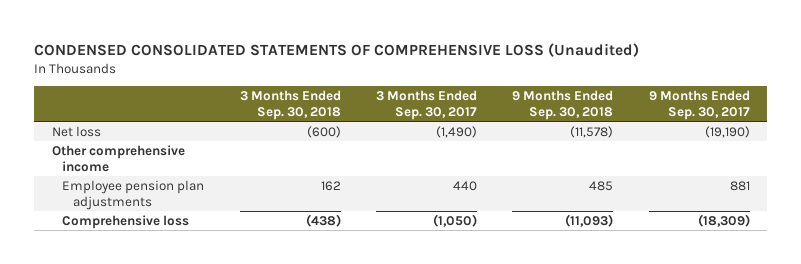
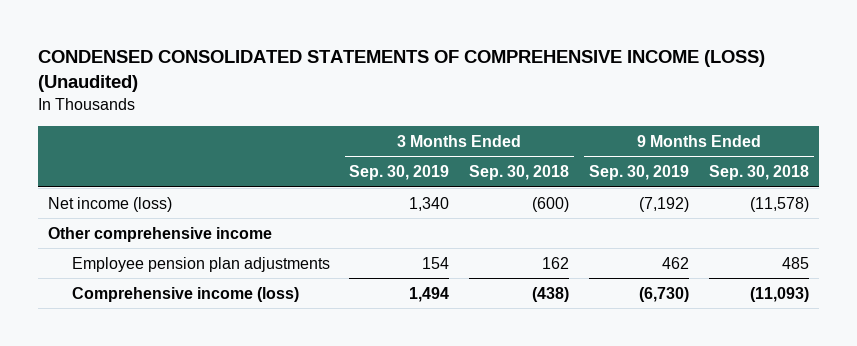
[34,42,640,57] CONDENSED CONSOLIDATED STATEMENTS OF COMPREHENSIVE LOSS (Unaudited) -> [38,50,766,93] CONDENSED CONSOLIDATED STATEMENTS OF COMPREHENSIVE INCOME (LOSS) (Unaudited)
[376,90,478,121] 3 Months Ended Sep. 30, 2017 -> none
[648,90,750,121] 9 Months Ended Sep. 30, 2017 -> none
none -> [349,165,450,181] Sep. 30, 2019
none -> [588,165,689,181] Sep. 30, 2019
[51,125,101,137] Net loss -> [48,196,173,212] Net income (loss)
[62,214,190,229] Comprehensive loss -> [71,286,299,302] Comprehensive income (loss)

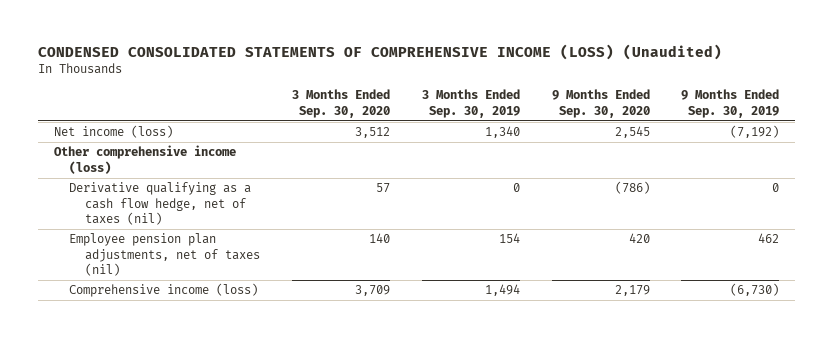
[469,165,570,181] Sep. 30, 2018 -> none
[708,165,809,181] Sep. 30, 2018 -> none
none -> [291,89,390,118] 3 Months Ended Sep. 30, 2020
none -> [551,89,650,118] 9 Months Ended Sep. 30, 2020
[48,226,273,242] Other comprehensive income -> [53,145,236,174] Other comprehensive income (loss)
none -> [69,182,252,226] Derivative qualifying as a cash flow hedge, net of taxes (nil)
[71,256,330,272] Employee pension plan adjustments -> [69,233,260,277] Employee pension plan adjustments, net of taxes (nil)

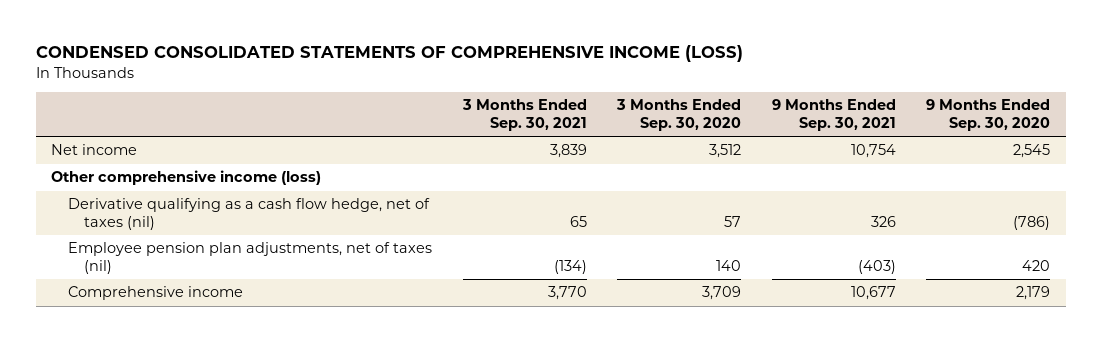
[37,43,722,60] CONDENSED CONSOLIDATED STATEMENTS OF COMPREHENSIVE INCOME (LOSS) (Unaudited) -> [36,45,744,63] CONDENSED CONSOLIDATED STATEMENTS OF COMPREHENSIVE INCOME (LOSS)
[421,89,520,118] 3 Months Ended Sep. 30, 2019 -> none
[681,89,780,118] 9 Months Ended Sep. 30, 2019 -> none
none -> [461,99,587,132] 3 Months Ended Sep. 30, 2021
none -> [771,99,896,132] 9 Months Ended Sep. 30, 2021
[53,125,173,139] Net income (loss) -> [51,144,138,156] Net income
[69,283,259,298] Comprehensive income (loss) -> [67,286,243,301] Comprehensive income

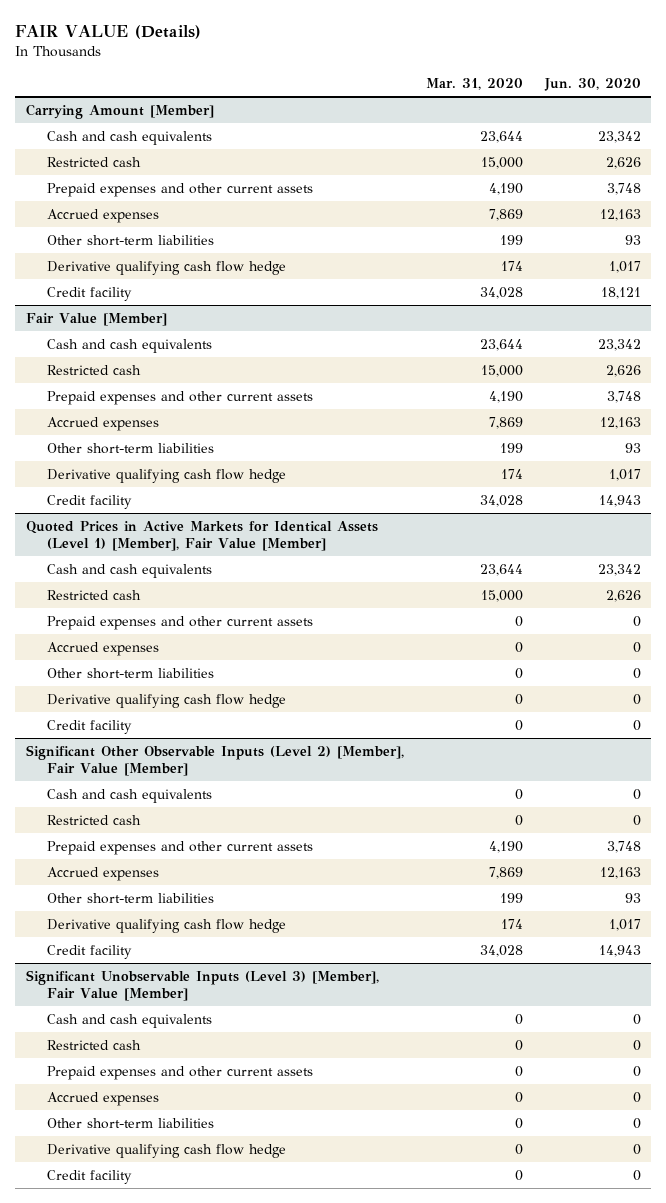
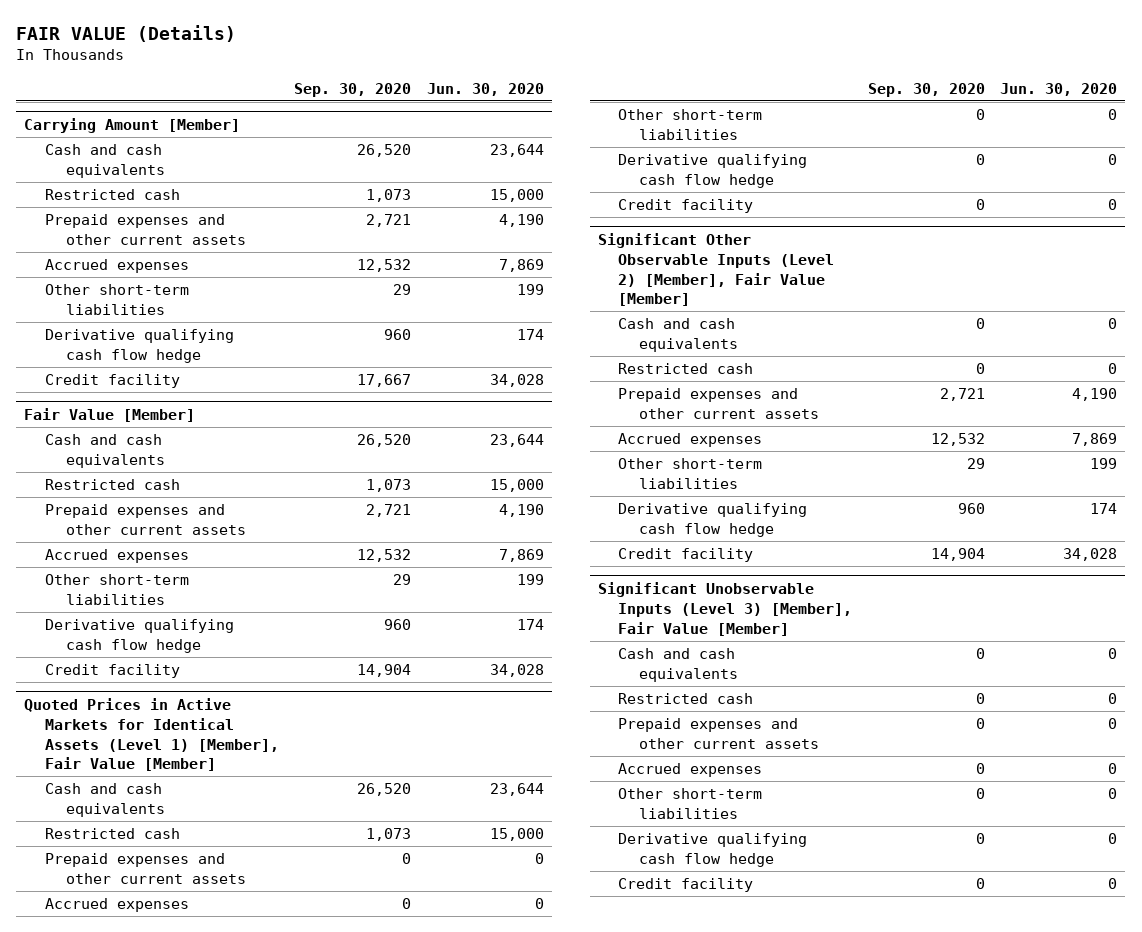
[425,78,523,91] Mar. 31, 2020 -> none
none -> [294,82,412,97] Sep. 30, 2020
[597,130,641,143] 23,342 -> [489,144,544,158] 23,644
[605,156,641,169] 2,626 -> [489,189,544,203] 15,000
[606,182,641,195] 3,748 -> [498,214,544,228] 4,190
[599,208,641,221] 12,163 -> [498,259,544,273] 7,869
[624,234,641,245] 93 -> [516,284,544,296] 199
[608,260,641,273] 1,017 -> [516,329,544,341] 174
[600,286,641,299] 18,121 -> [489,374,544,388] 34,028
[597,338,641,351] 23,342 -> [489,434,544,448] 23,644
[605,364,641,377] 2,626 -> [489,479,544,493] 15,000
[606,390,641,403] 3,748 -> [498,504,544,518] 4,190
[599,416,641,429] 12,163 -> [498,549,544,563] 7,869
[624,442,641,453] 93 -> [516,574,544,586] 199
[608,468,641,481] 1,017 -> [516,619,544,631] 174
[598,494,641,507] 14,943 -> [489,664,544,678] 34,028
[597,563,641,576] 23,342 -> [489,783,544,797] 23,644
[605,589,641,602] 2,626 -> [489,828,544,842] 15,000
[606,840,641,853] 3,748 -> [1072,388,1118,402] 4,190
[599,866,641,879] 12,163 -> [1072,433,1118,447] 7,869
[624,892,641,903] 93 -> [1090,458,1118,470] 199
[608,918,641,931] 1,017 -> [1090,503,1118,515] 174
[598,944,641,957] 14,943 -> [1063,548,1118,562] 34,028

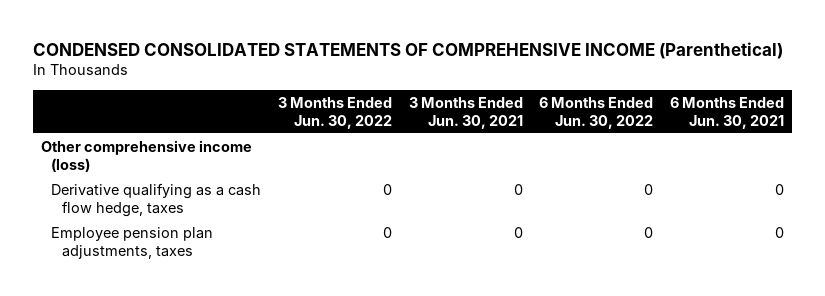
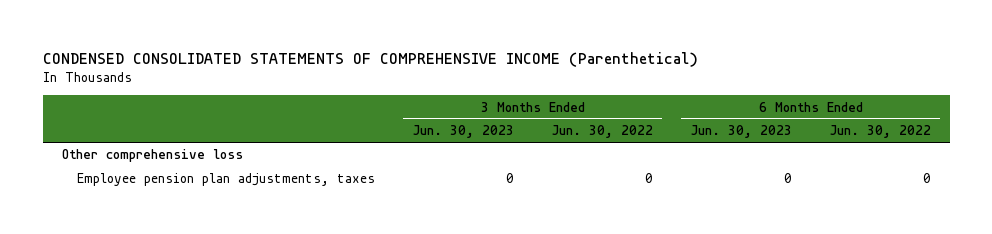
[408,97,523,129] 3 Months Ended Jun. 30, 2021 -> none
[669,97,784,129] 6 Months Ended Jun. 30, 2021 -> none
none -> [412,125,514,139] Jun. 30, 2023
none -> [690,125,792,139] Jun. 30, 2023
[51,182,262,217] Derivative qualifying as a cash flow hedge, taxes -> none
[41,139,253,172] Other comprehensive income (loss) -> [61,149,243,163] Other comprehensive loss

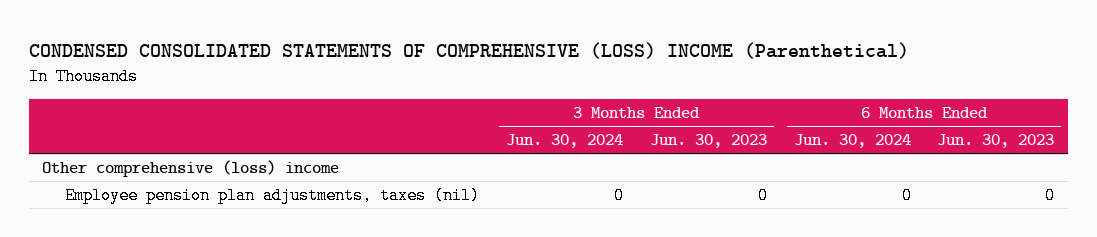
[42,51,698,67] CONDENSED CONSOLIDATED STATEMENTS OF COMPREHENSIVE INCOME (Parenthetical) -> [28,41,909,59] CONDENSED CONSOLIDATED STATEMENTS OF COMPREHENSIVE (LOSS) INCOME (Parenthetical)
[551,125,653,139] Jun. 30, 2022 -> none
[829,125,931,139] Jun. 30, 2022 -> none
none -> [506,134,624,149] Jun. 30, 2024
none -> [793,134,911,149] Jun. 30, 2024
[61,149,243,163] Other comprehensive loss -> [42,159,340,177] Other comprehensive (loss) income
[76,173,375,187] Employee pension plan adjustments, taxes -> [65,186,481,204] Employee pension plan adjustments, taxes (nil)

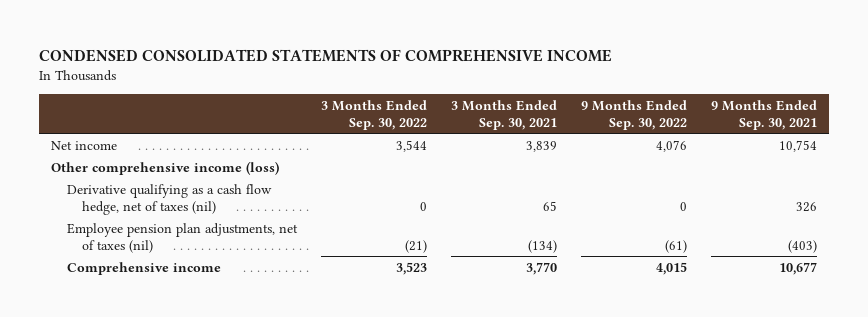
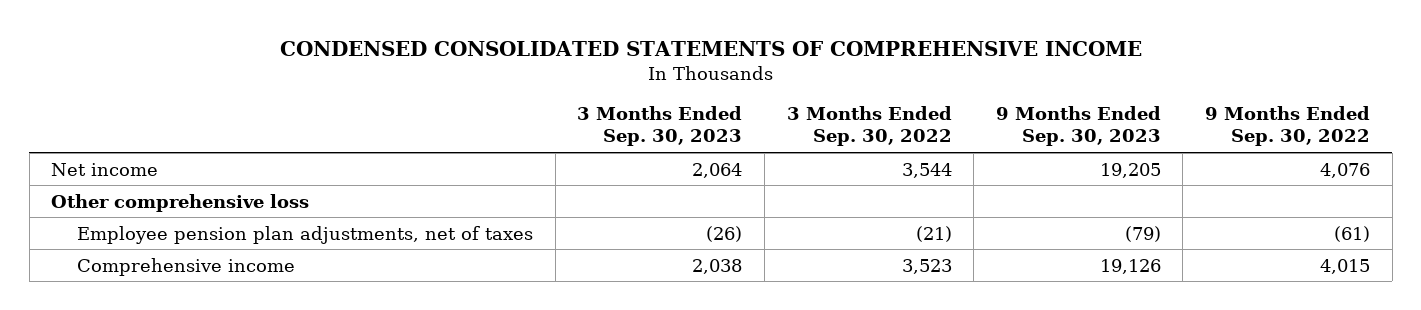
[450,99,557,130] 3 Months Ended Sep. 30, 2021 -> none
[710,99,817,130] 9 Months Ended Sep. 30, 2021 -> none
none -> [577,106,743,147] 3 Months Ended Sep. 30, 2023
none -> [995,106,1161,147] 9 Months Ended Sep. 30, 2023
[66,183,272,215] Derivative qualifying as a cash flow hedge, net of taxes (nil) -> none
[51,160,280,175] Other comprehensive income (loss) -> [51,193,310,212] Other comprehensive loss
[66,222,298,253] Employee pension plan adjustments, net of taxes (nil) -> [77,225,534,244] Employee pension plan adjustments, net of taxes

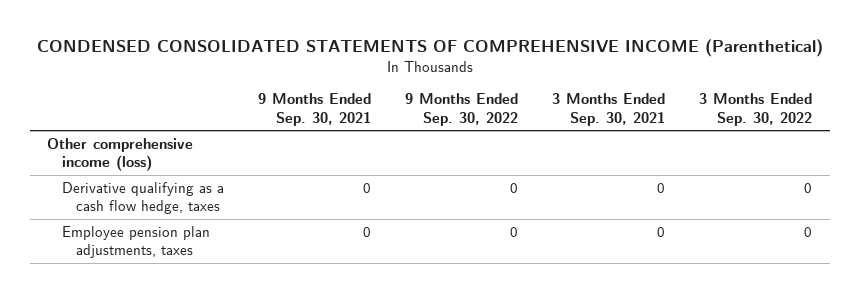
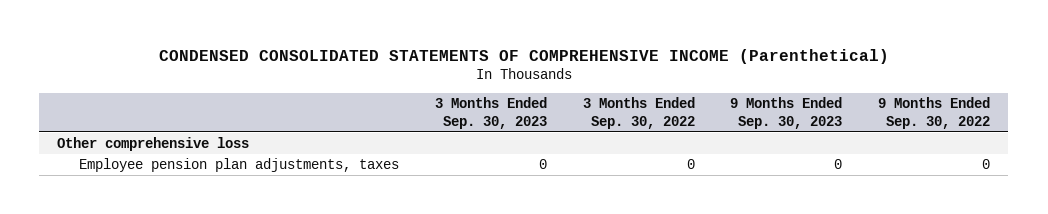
[257,92,371,126] 9 Months Ended Sep. 30, 2021 -> none
[552,92,666,126] 3 Months Ended Sep. 30, 2021 -> none
none -> [435,97,548,129] 3 Months Ended Sep. 30, 2023
none -> [730,97,843,129] 9 Months Ended Sep. 30, 2023
[61,181,224,215] Derivative qualifying as a cash flow hedge, taxes -> none
[47,137,194,172] Other comprehensive income (loss) -> [57,137,250,152] Other comprehensive loss

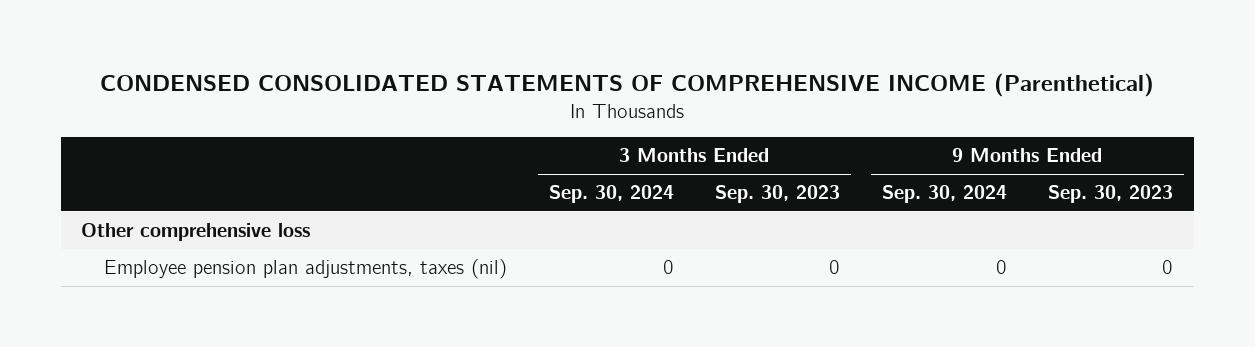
[582,97,695,129] 3 Months Ended Sep. 30, 2022 -> none
[878,97,991,129] 9 Months Ended Sep. 30, 2022 -> none
none -> [548,185,674,204] Sep. 30, 2024
none -> [881,185,1007,204] Sep. 30, 2024
[79,158,400,173] Employee pension plan adjustments, taxes -> [104,259,508,280] Employee pension plan adjustments, taxes (nil)

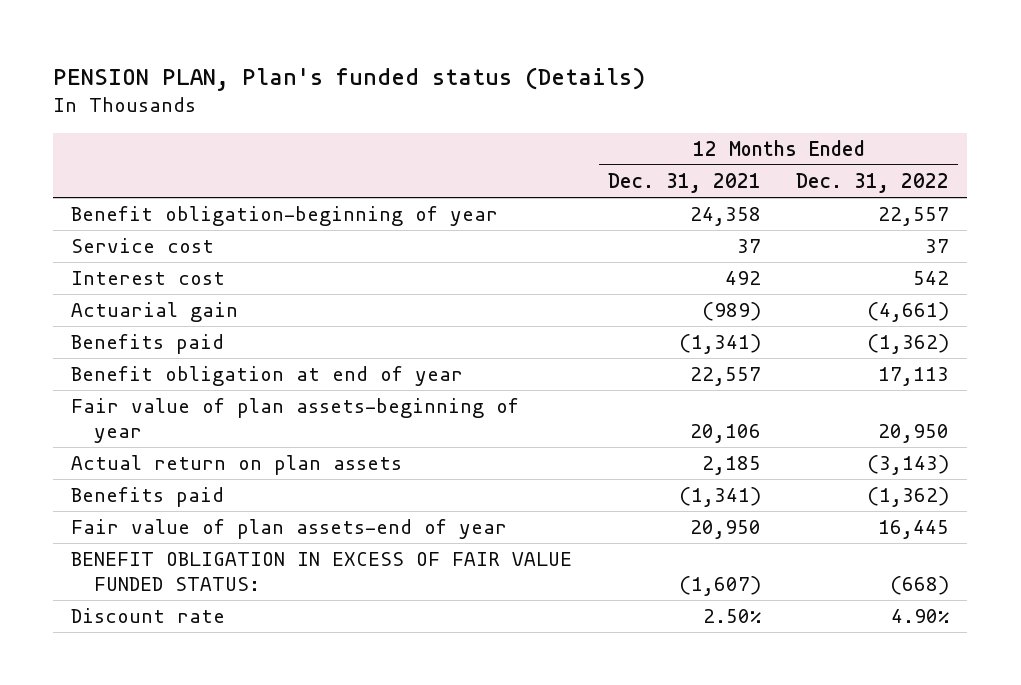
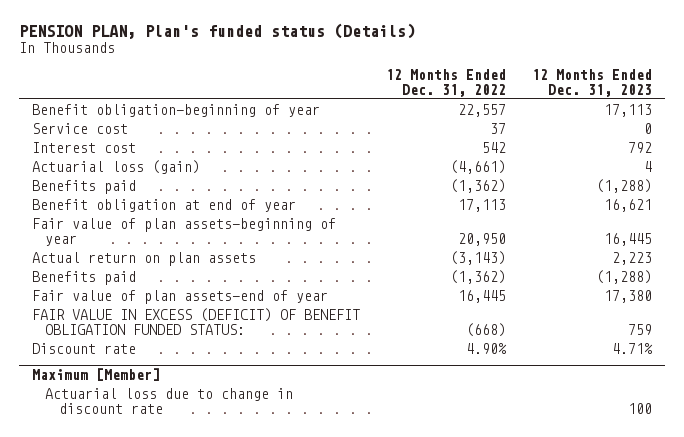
[607,173,761,194] Dec. 31, 2021 -> none
none -> [531,68,652,97] 12 Months Ended Dec. 31, 2023
[71,302,239,323] Actuarial gain -> [31,159,200,174] Actuarial loss (gain)
[71,552,573,591] BENEFIT OBLIGATION IN EXCESS OF FAIR VALUE FUNDED STATUS: -> [31,307,360,335] FAIR VALUE IN EXCESS (DEFICIT) OF BENEFIT OBLIGATION FUNDED STATUS:
none -> [31,368,160,382] Maximum [Member]
none -> [45,387,294,414] Actuarial loss due to change in discount rate

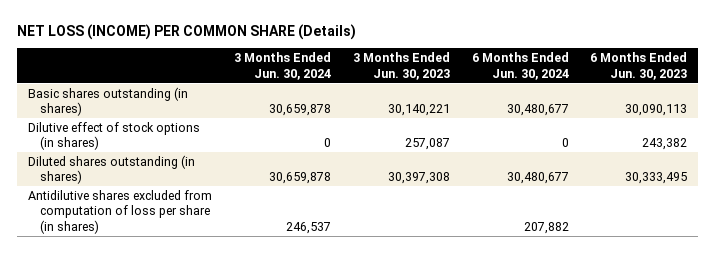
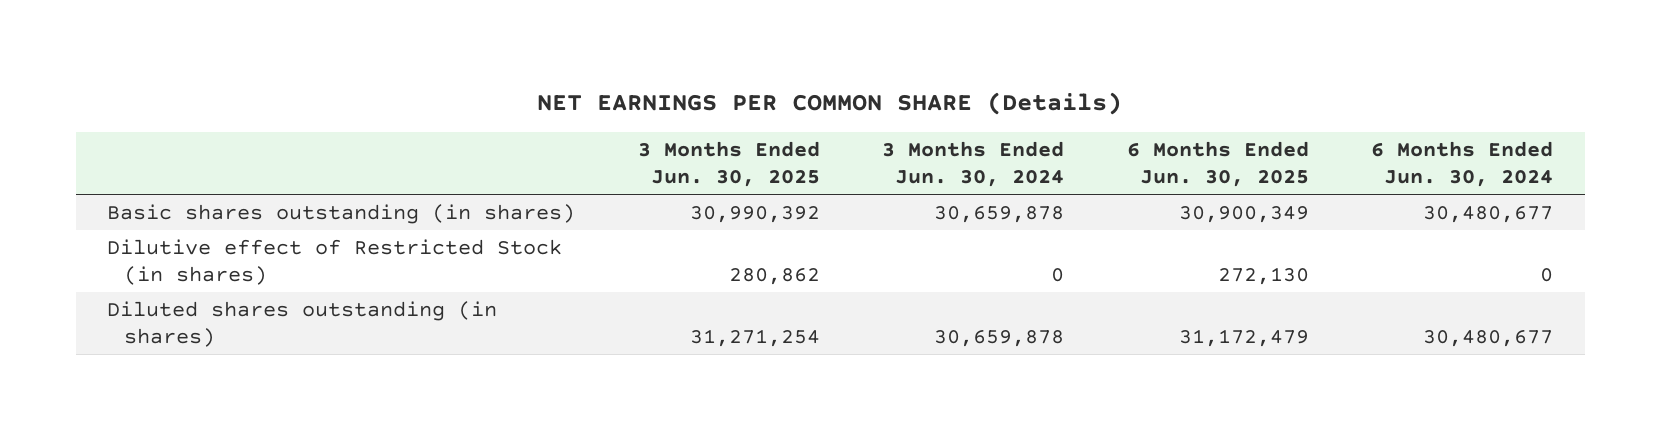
[16,24,356,41] NET LOSS (INCOME) PER COMMON SHARE (Details) -> [537,92,1123,116] NET EARNINGS PER COMMON SHARE (Details)
[352,52,450,80] 3 Months Ended Jun. 30, 2023 -> none
[590,52,688,80] 6 Months Ended Jun. 30, 2023 -> none
none -> [637,141,820,187] 3 Months Ended Jun. 30, 2025
none -> [1126,141,1309,187] 6 Months Ended Jun. 30, 2025
[27,121,200,151] Dilutive effect of stock options (in shares) -> [107,239,563,285] Dilutive effect of Restricted Stock (in shares)
[27,189,212,234] Antidilutive shares excluded from computation of loss per share (in shares) -> none

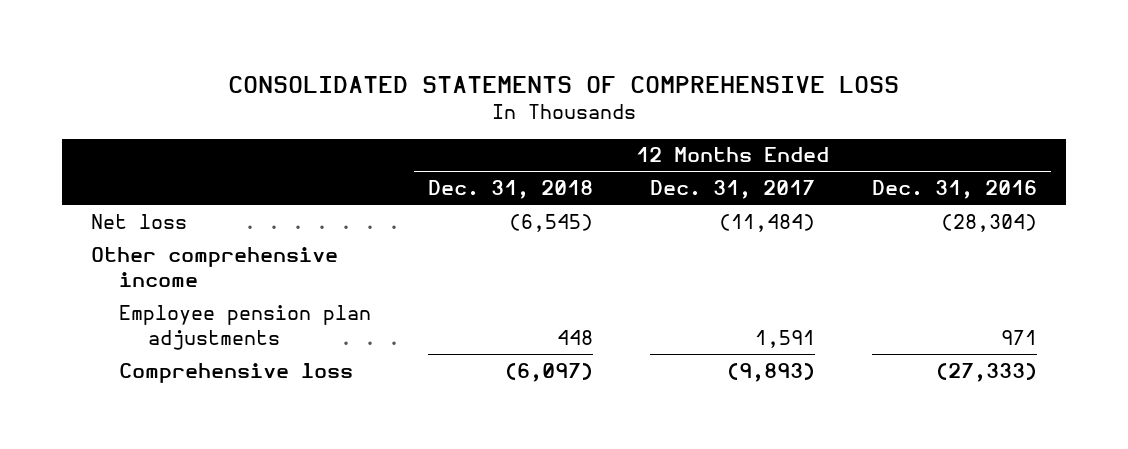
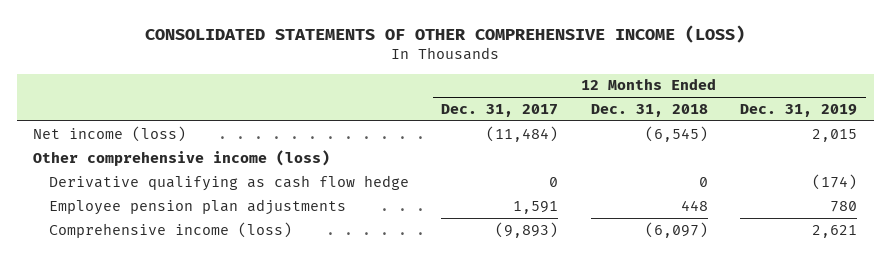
[228,75,900,93] CONSOLIDATED STATEMENTS OF COMPREHENSIVE LOSS -> [145,24,746,43] CONSOLIDATED STATEMENTS OF OTHER COMPREHENSIVE INCOME (LOSS)
[872,180,1038,200] Dec. 31, 2016 -> none
none -> [740,103,858,117] Dec. 31, 2019
[90,213,187,229] Net loss -> [33,125,187,142] Net income (loss)
[90,246,338,287] Other comprehensive income -> [33,149,331,166] Other comprehensive income (loss)
none -> [49,174,410,191] Derivative qualifying as cash flow hedge
[119,362,354,383] Comprehensive loss -> [49,221,293,238] Comprehensive income (loss)

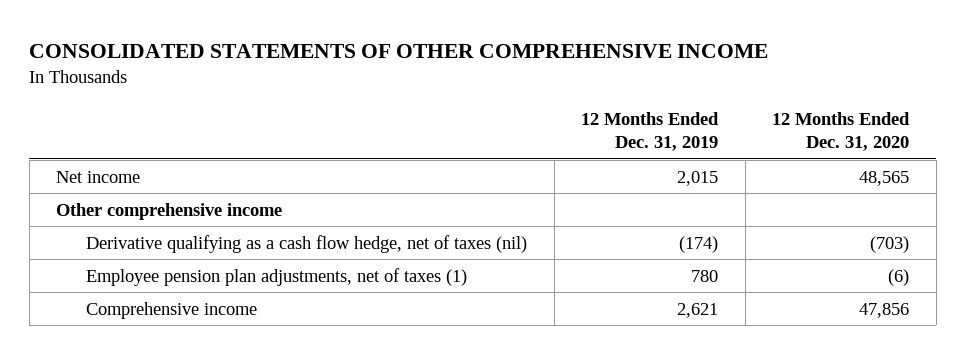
[145,24,746,43] CONSOLIDATED STATEMENTS OF OTHER COMPREHENSIVE INCOME (LOSS) -> [29,44,769,59] CONSOLIDATED STATEMENTS OF OTHER COMPREHENSIVE INCOME
[441,103,559,117] Dec. 31, 2017 -> none
[590,103,708,117] Dec. 31, 2018 -> none
none -> [772,111,911,152] 12 Months Ended Dec. 31, 2020
[33,125,187,142] Net income (loss) -> [56,170,141,183] Net income
[33,149,331,166] Other comprehensive income (loss) -> [56,202,283,220] Other comprehensive income
[49,174,410,191] Derivative qualifying as cash flow hedge -> [85,234,527,253] Derivative qualifying as a cash flow hedge, net of taxes (nil)
[49,198,347,215] Employee pension plan adjustments -> [85,267,467,286] Employee pension plan adjustments, net of taxes (1)
[49,221,293,238] Comprehensive income (loss) -> [85,301,257,319] Comprehensive income

